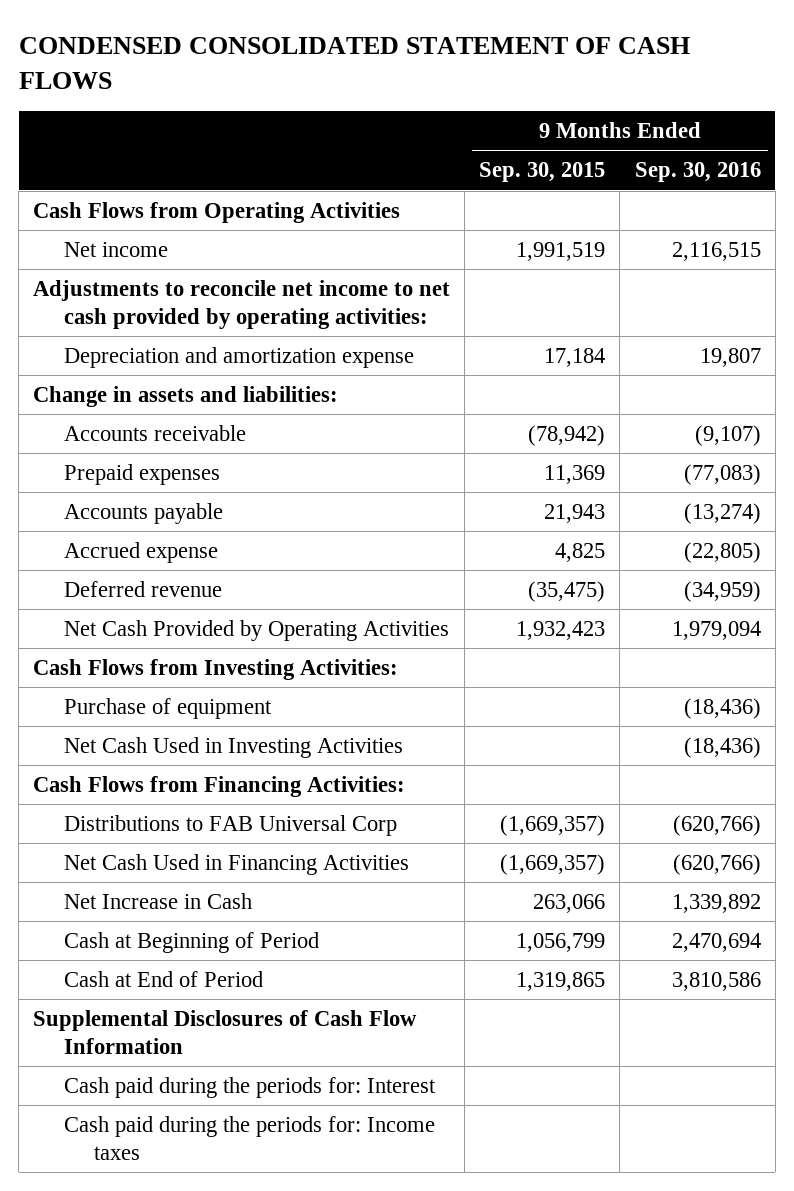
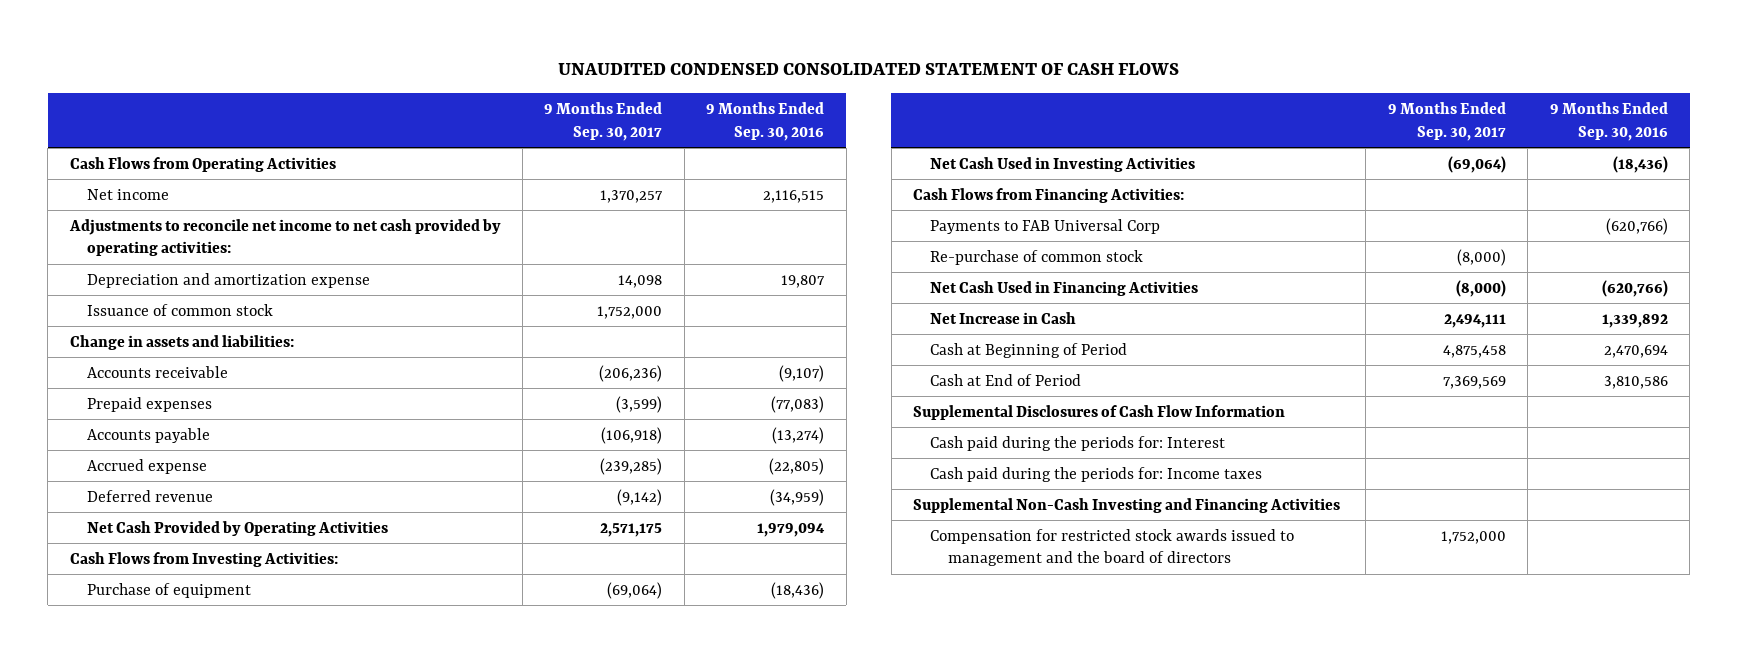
[18,36,690,89] CONDENSED CONSOLIDATED STATEMENT OF CASH FLOWS -> [557,63,1179,76] UNAUDITED CONDENSED CONSOLIDATED STATEMENT OF CASH FLOWS
[479,162,606,183] Sep. 30, 2015 -> none
none -> [544,102,663,141] 9 Months Ended Sep. 30, 2017
none -> [86,303,273,316] Issuance of common stock
[63,814,397,836] Distributions to FAB Universal Corp -> [930,218,1161,234] Payments to FAB Universal Corp
none -> [930,249,1144,265] Re-purchase of common stock
none -> [912,497,1340,513] Supplemental Non-Cash Investing and Financing Activities
none -> [930,528,1295,567] Compensation for restricted stock awards issued to management and the board of directors

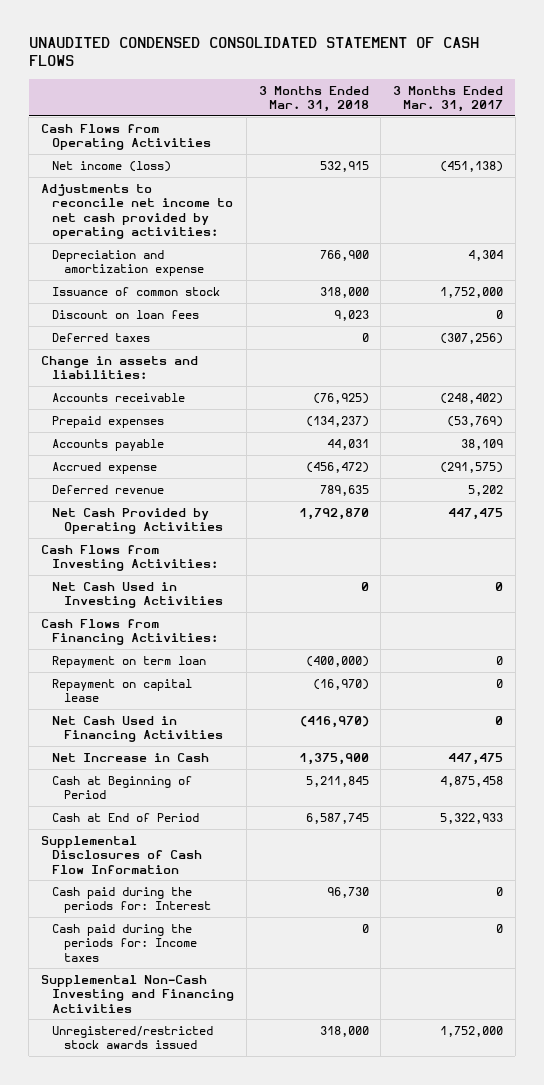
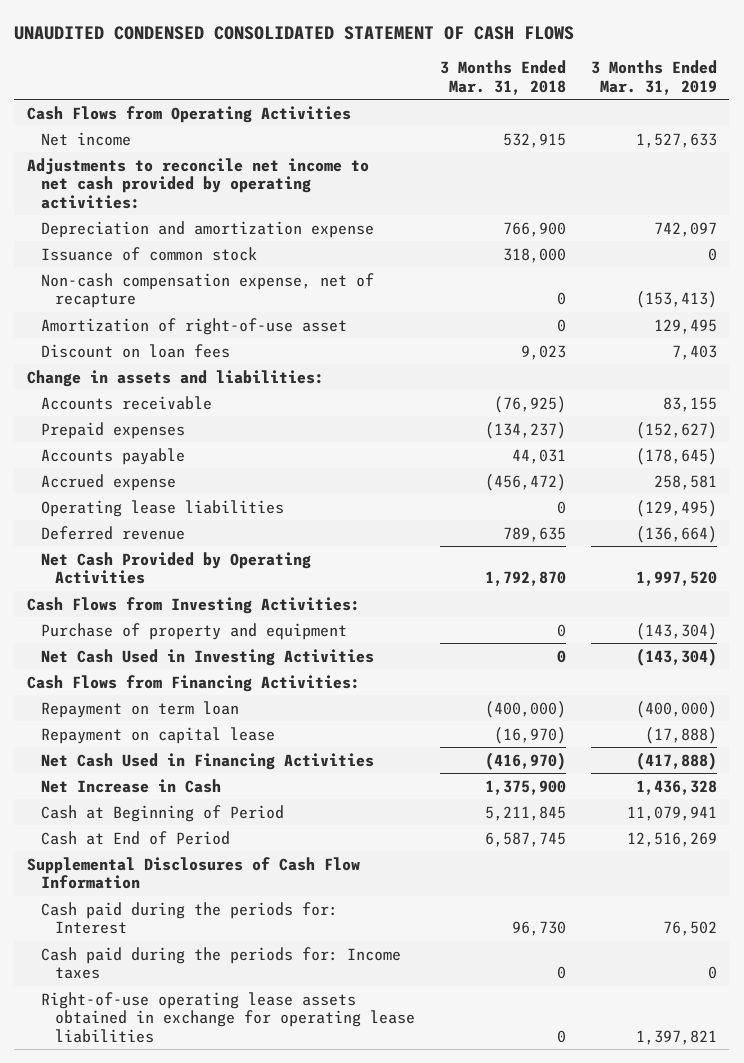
[393,85,504,112] 3 Months Ended Mar. 31, 2017 -> none
none -> [590,60,717,95] 3 Months Ended Mar. 31, 2019
[52,161,172,173] Net income (loss) -> [41,131,132,146] Net income
none -> [41,272,375,309] Non-cash compensation expense, net of recapture
none -> [41,317,348,335] Amortization of right-of-use asset
[52,333,151,343] Deferred taxes -> none
none -> [41,499,285,517] Operating lease liabilities
none -> [41,622,348,640] Purchase of property and equipment
[41,975,235,1013] Supplemental Non-Cash Investing and Financing Activities -> none
[52,1026,214,1050] Unregistered/restricted stock awards issued -> none
none -> [41,991,416,1044] Right-of-use operating lease assets obtained in exchange for operating lease liabilities

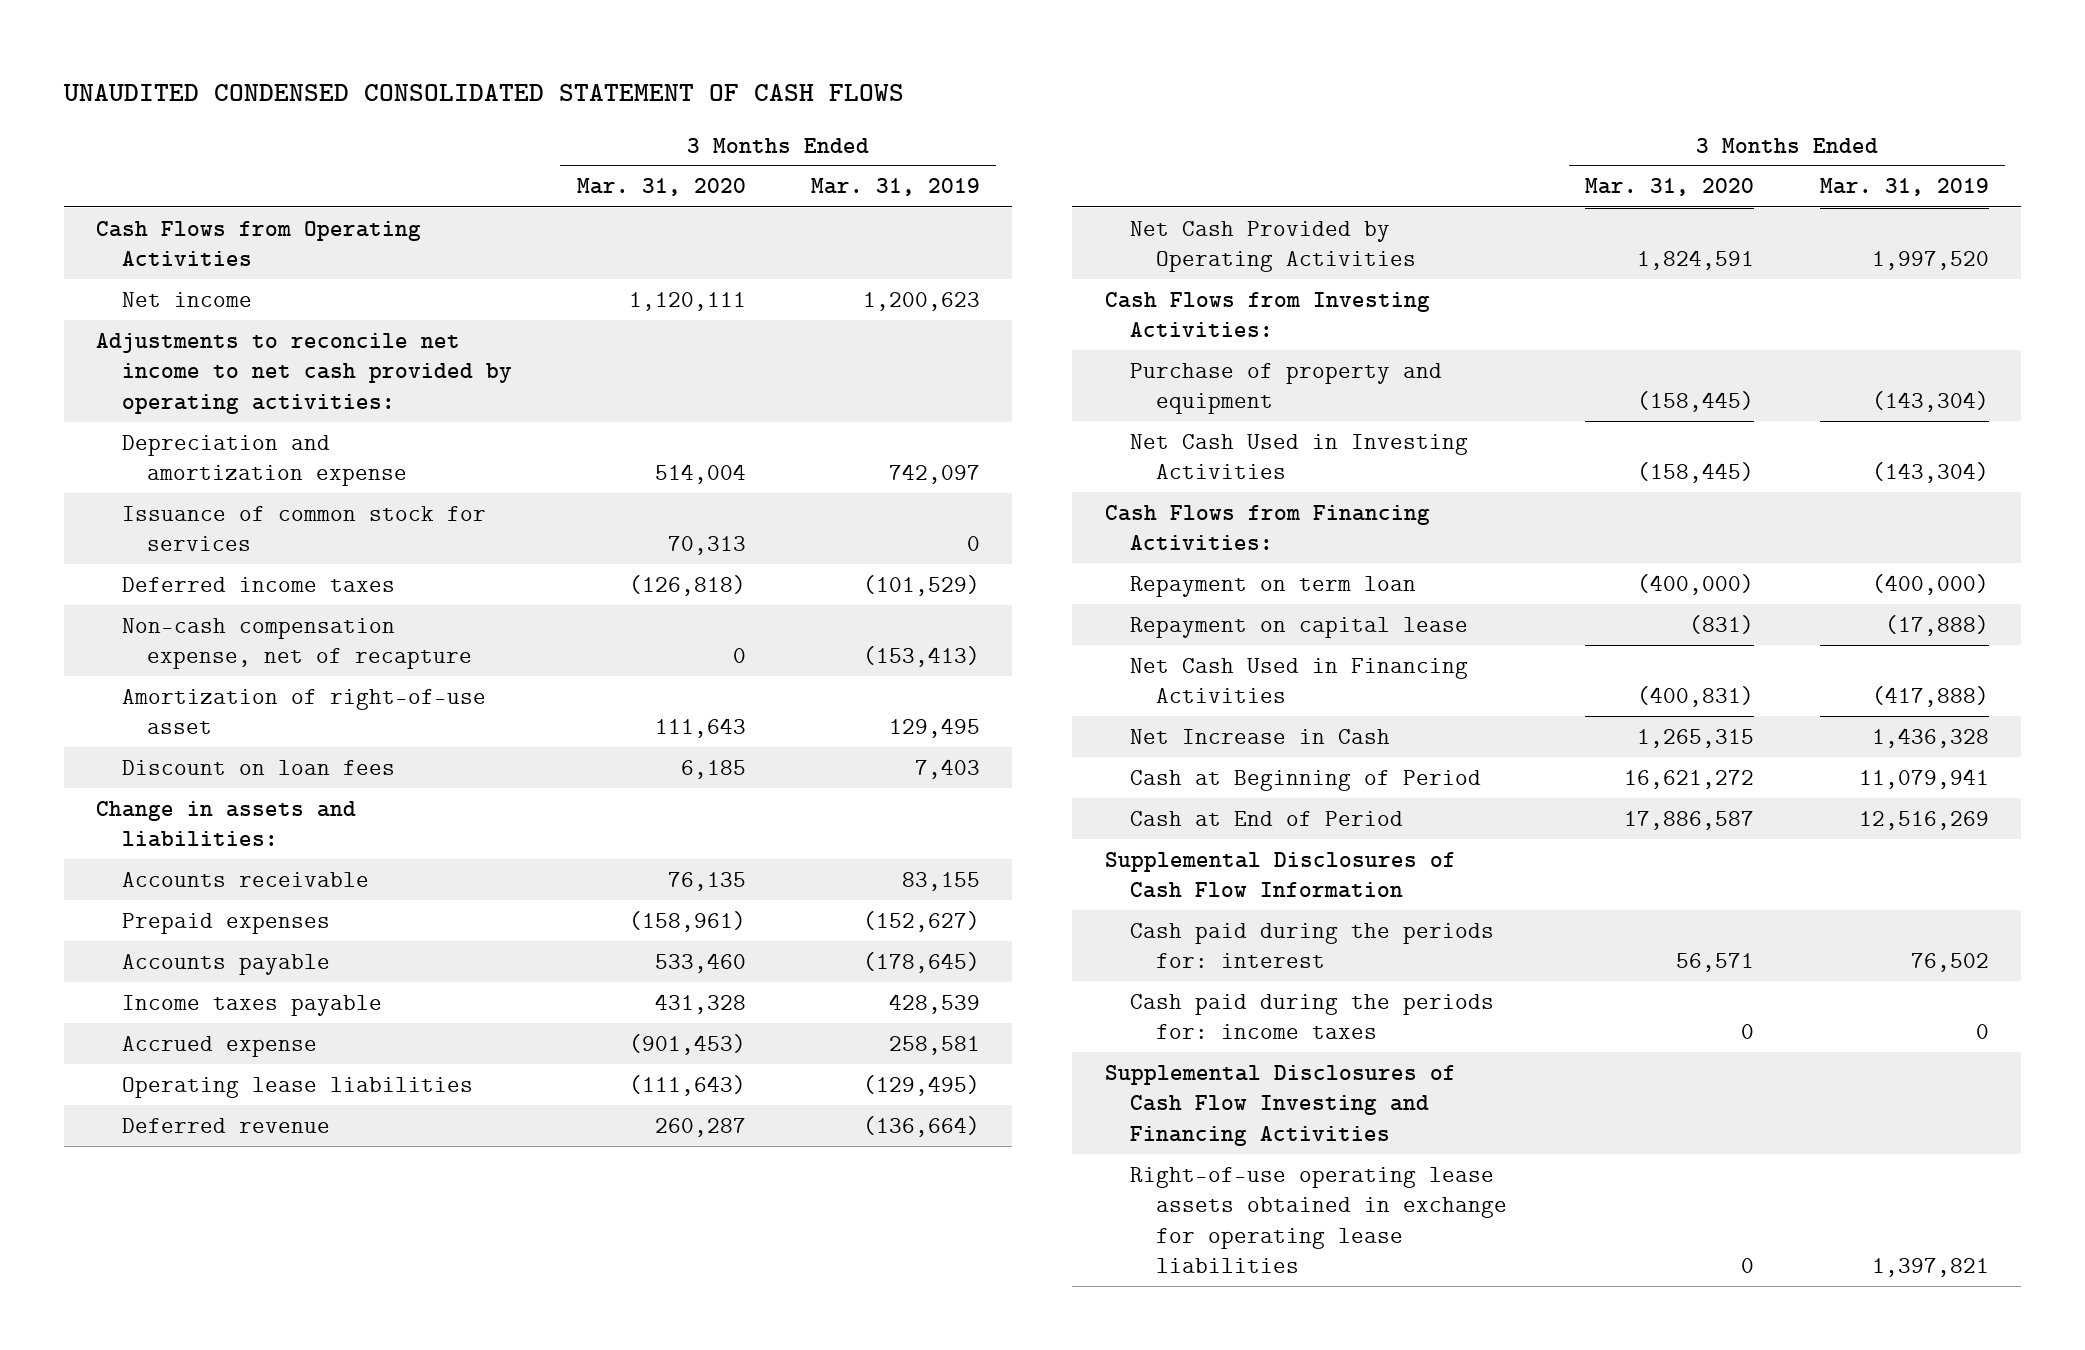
[440,60,567,95] 3 Months Ended Mar. 31, 2018 -> none
none -> [576,178,746,197] Mar. 31, 2020
[635,132,717,148] 1,527,633 -> [862,291,980,311] 1,200,623
[41,246,258,261] Issuance of common stock -> [121,505,486,552] Issuance of common stock for services
none -> [121,576,395,592] Deferred income taxes
none -> [121,994,382,1016] Income taxes payable
[41,901,339,935] Cash paid during the periods for: Interest -> [1130,922,1495,969] Cash paid during the periods for: interest
[41,946,402,980] Cash paid during the periods for: Income taxes -> [1130,993,1495,1040] Cash paid during the periods for: income taxes
none -> [1104,1064,1456,1146] Supplemental Disclosures of Cash Flow Investing and Financing Activities

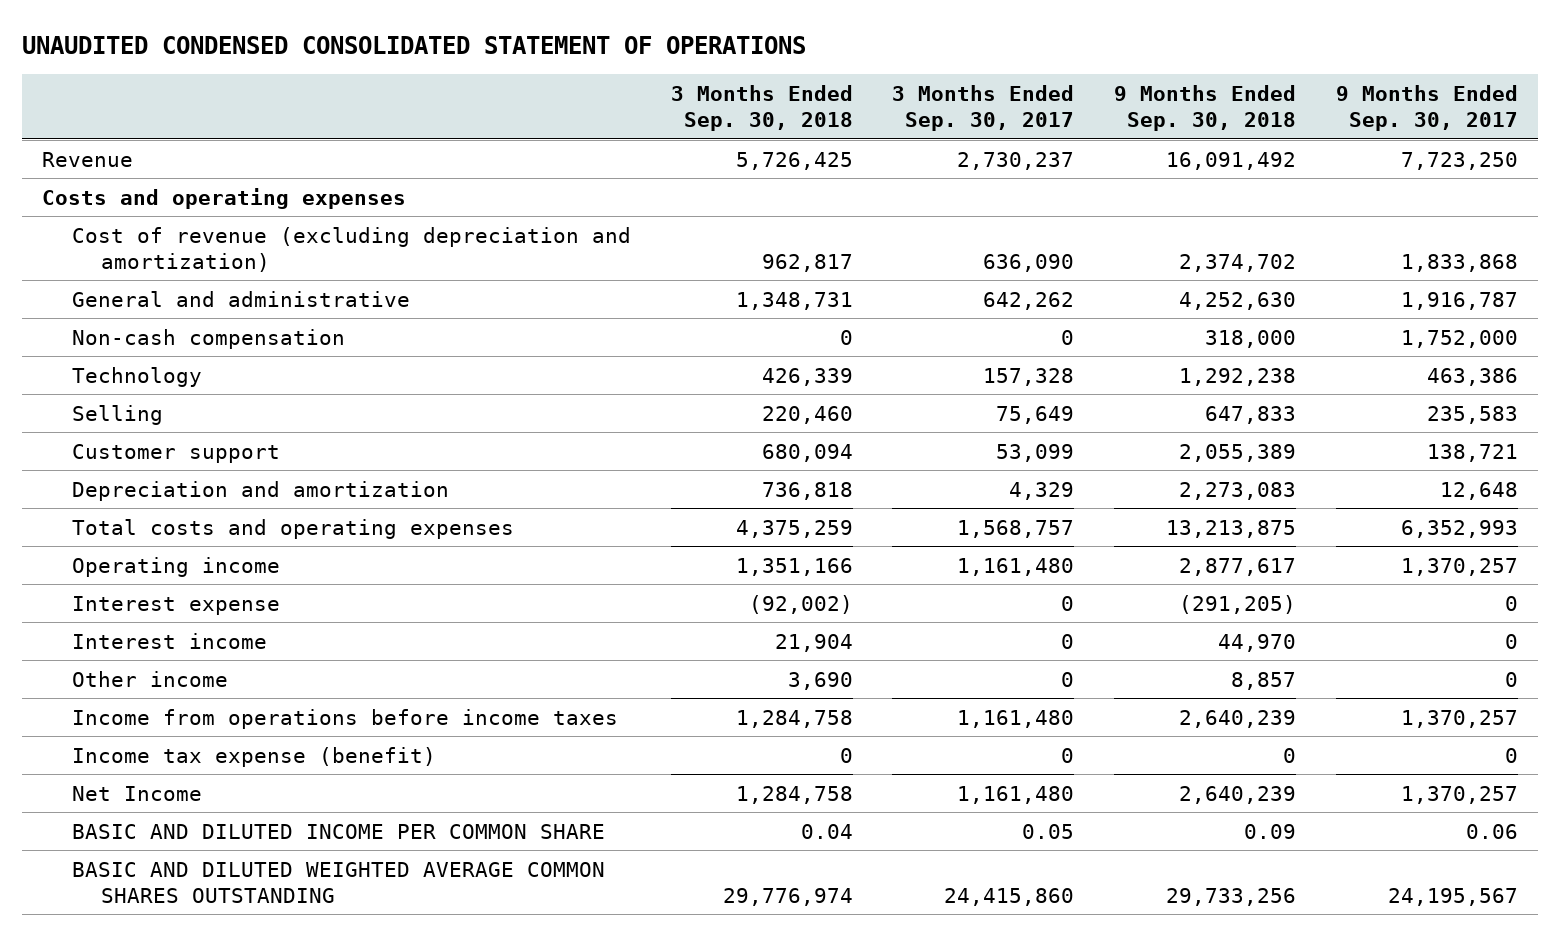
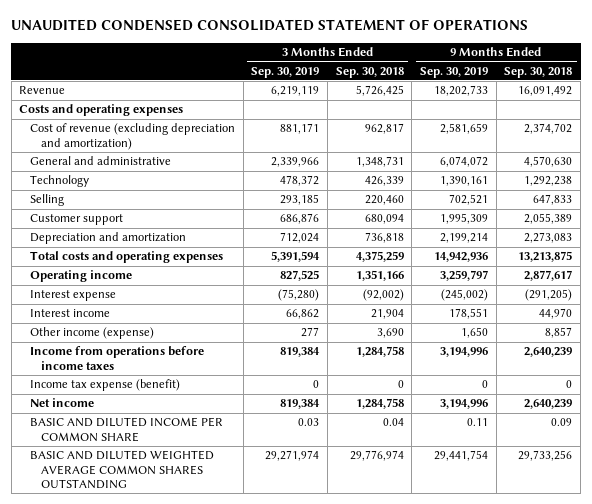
[892,85,1075,131] 3 Months Ended Sep. 30, 2017 -> none
[1336,85,1519,131] 9 Months Ended Sep. 30, 2017 -> none
none -> [251,66,320,78] Sep. 30, 2019
none -> [420,66,489,78] Sep. 30, 2019
[71,328,345,349] Non-cash compensation -> none
[1179,291,1297,310] 4,252,630 -> [524,156,573,168] 4,570,630
[71,670,228,687] Other income -> [29,327,154,340] Other income (expense)
[71,785,202,801] Net Income -> [29,398,94,408] Net income

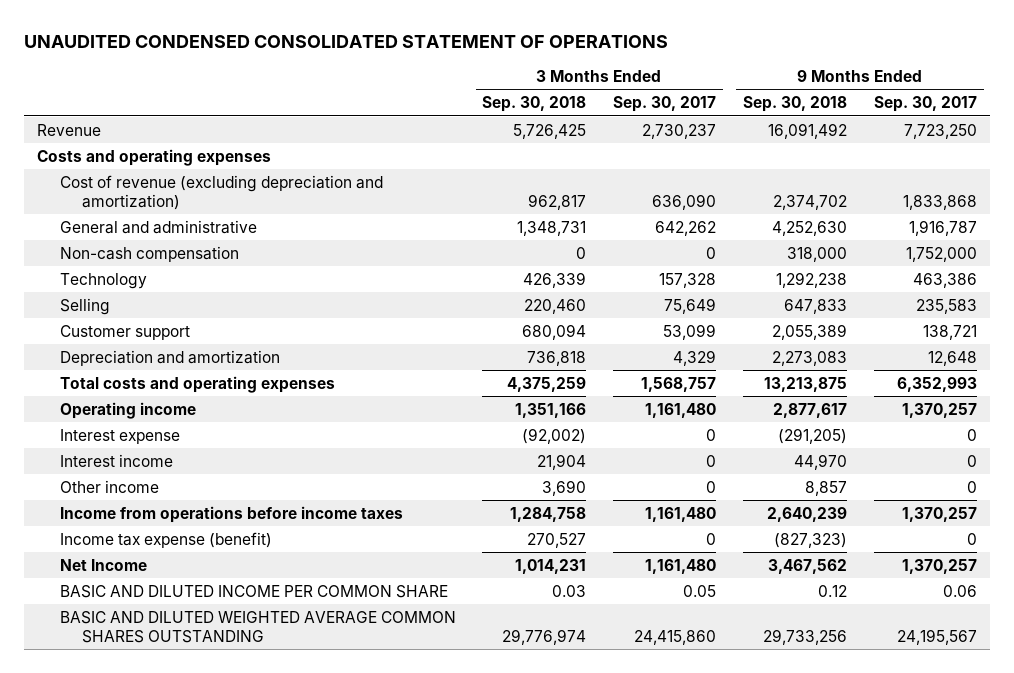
[251,66,320,78] Sep. 30, 2019 -> none
[420,66,489,78] Sep. 30, 2019 -> none
none -> [613,96,717,113] Sep. 30, 2017
none -> [873,96,977,113] Sep. 30, 2017
[524,156,573,168] 4,570,630 -> [772,220,848,236] 4,252,630
none -> [59,245,239,262] Non-cash compensation
[29,327,154,340] Other income (expense) -> [59,479,159,493] Other income
[397,380,404,389] 0 -> [527,532,587,548] 270,527
[566,380,573,389] 0 -> [774,532,848,548] (827,323)
[29,398,94,408] Net income -> [59,558,147,571] Net Income
[355,398,404,410] 1,284,758 -> [515,558,587,574] 1,014,231
[524,399,573,410] 2,640,239 -> [768,558,848,574] 3,467,562
[382,418,404,427] 0.04 -> [552,584,587,597] 0.03
[551,418,573,427] 0.09 -> [818,584,848,597] 0.12

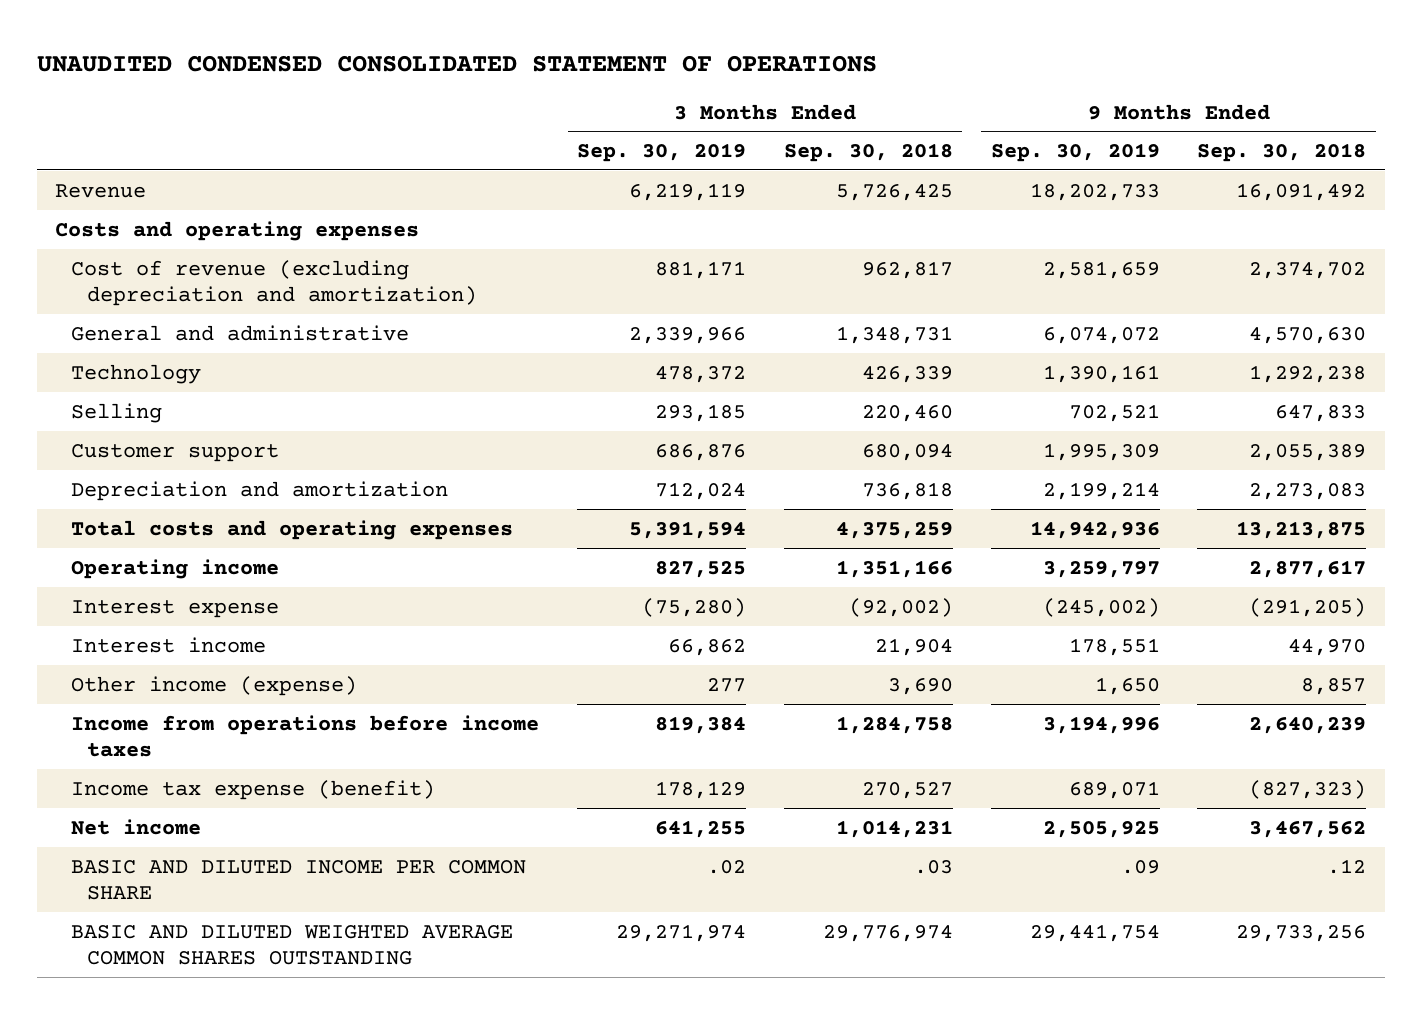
[613,96,717,113] Sep. 30, 2017 -> none
[873,96,977,113] Sep. 30, 2017 -> none
none -> [577,143,747,163] Sep. 30, 2019
none -> [990,143,1160,163] Sep. 30, 2019
[59,245,239,262] Non-cash compensation -> none
[772,220,848,236] 4,252,630 -> [1249,326,1367,344] 4,570,630
[59,479,159,493] Other income -> [71,675,358,696] Other income (expense)
[59,558,147,571] Net Income -> [71,818,202,835] Net income
[552,584,587,597] 0.03 -> [913,859,953,874] .03
[818,584,848,597] 0.12 -> [1327,858,1367,874] .12

